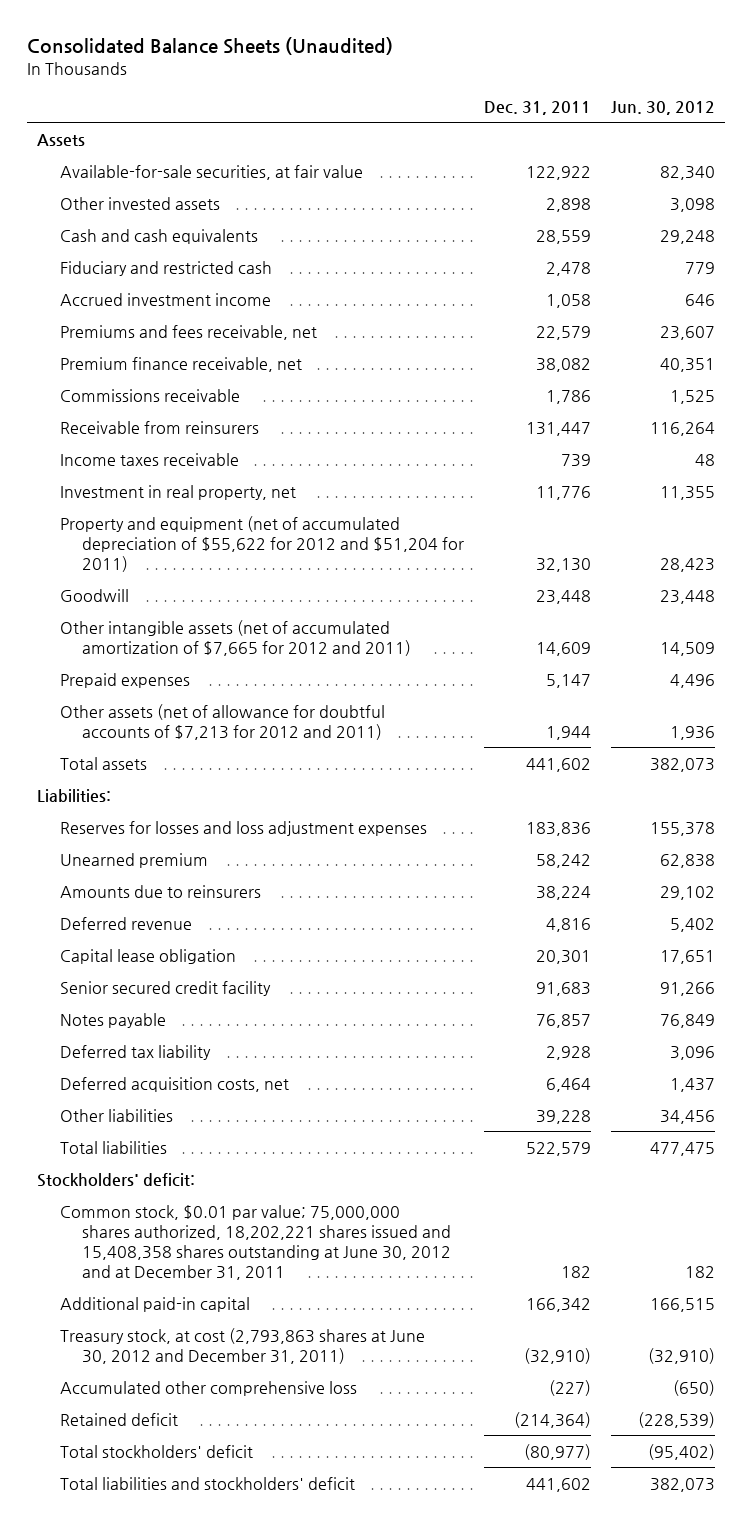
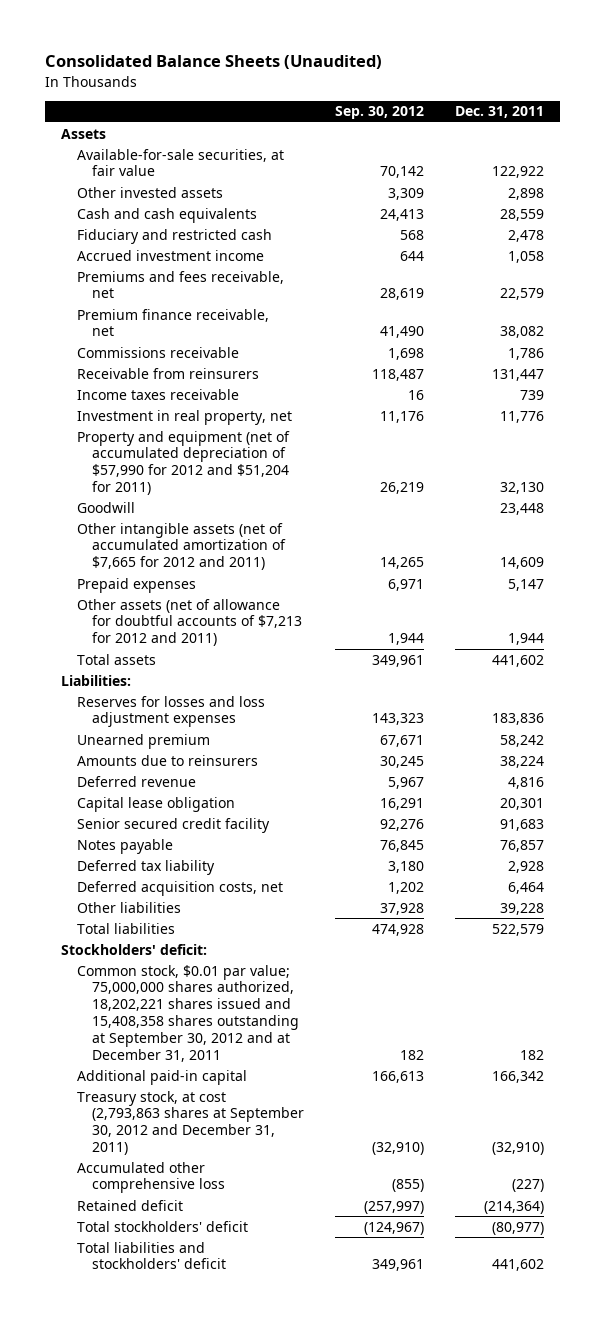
[611,100,716,115] Jun. 30, 2012 -> none
none -> [335,106,425,120] Sep. 30, 2012
[59,515,465,572] Property and equipment (net of accumulated depreciation of $55,622 for 2012 and $51,204 for 2011) -> [76,430,290,496] Property and equipment (net of accumulated depreciation of $57,990 for 2012 and $51,204 for 2011)
[59,1204,452,1280] Common stock, $0.01 par value; 75,000,000 shares authorized, 18,202,221 shares issued and 15,408,358 shares outstanding at June 30, 2012 and at December 31, 2011 -> [76,964,300,1062] Common stock, $0.01 par value; 75,000,000 shares authorized, 18,202,221 shares issued and 15,408,358 shares outstanding at September 30, 2012 and at December 31, 2011
[59,1327,425,1364] Treasury stock, at cost (2,793,863 shares at June 30, 2012 and December 31, 2011) -> [76,1090,305,1156] Treasury stock, at cost (2,793,863 shares at September 30, 2012 and December 31, 2011)

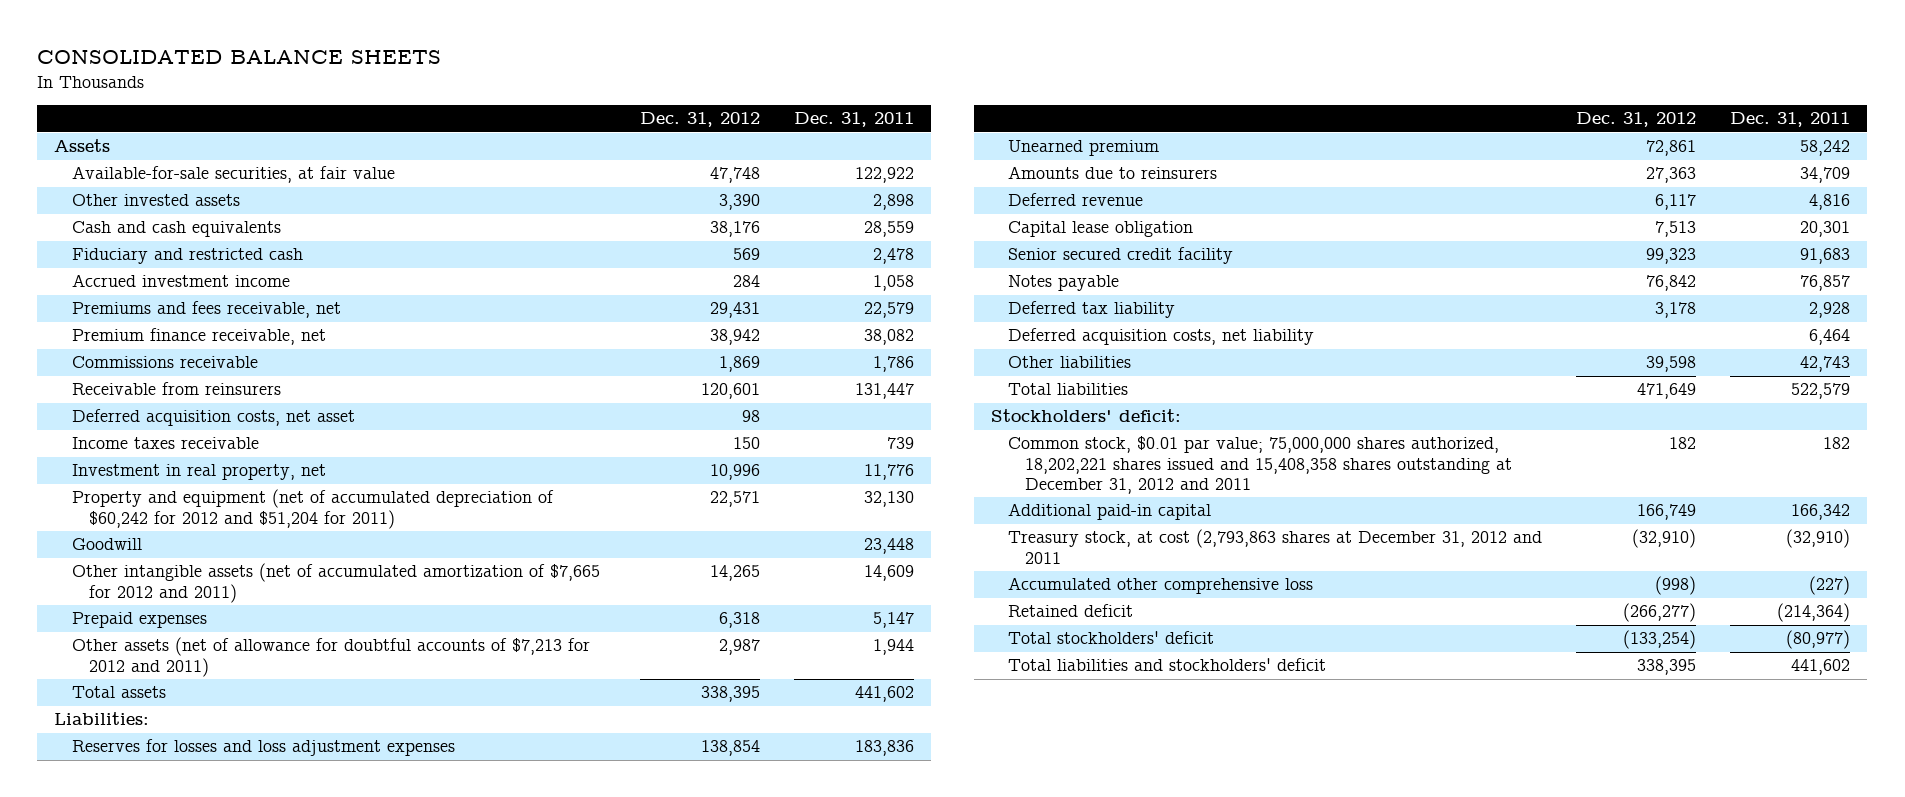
[45,55,383,70] Consolidated Balance Sheets (Unaudited) -> [37,50,442,65] CONSOLIDATED BALANCE SHEETS
[335,106,425,120] Sep. 30, 2012 -> none
none -> [639,112,760,128] Dec. 31, 2012
none -> [71,409,355,427] Deferred acquisition costs, net asset
[76,430,290,496] Property and equipment (net of accumulated depreciation of $57,990 for 2012 and $51,204 for 2011) -> [71,489,554,529] Property and equipment (net of accumulated depreciation of $60,242 for 2012 and $51,204 for 2011)
[500,755,545,768] 38,224 -> [1800,167,1851,184] 34,709
[76,880,283,896] Deferred acquisition costs, net -> [1008,328,1315,346] Deferred acquisition costs, net liability
[500,902,545,915] 39,228 -> [1800,356,1851,373] 42,743
[76,964,300,1062] Common stock, $0.01 par value; 75,000,000 shares authorized, 18,202,221 shares issued and 15,408,358 shares outstanding at September 30, 2012 and at December 31, 2011 -> [1008,436,1513,494] Common stock, $0.01 par value; 75,000,000 shares authorized, 18,202,221 shares issued and 15,408,358 shares outstanding at December 31, 2012 and 2011
[76,1090,305,1156] Treasury stock, at cost (2,793,863 shares at September 30, 2012 and December 31, 2011) -> [1008,529,1543,564] Treasury stock, at cost (2,793,863 shares at December 31, 2012 and 2011

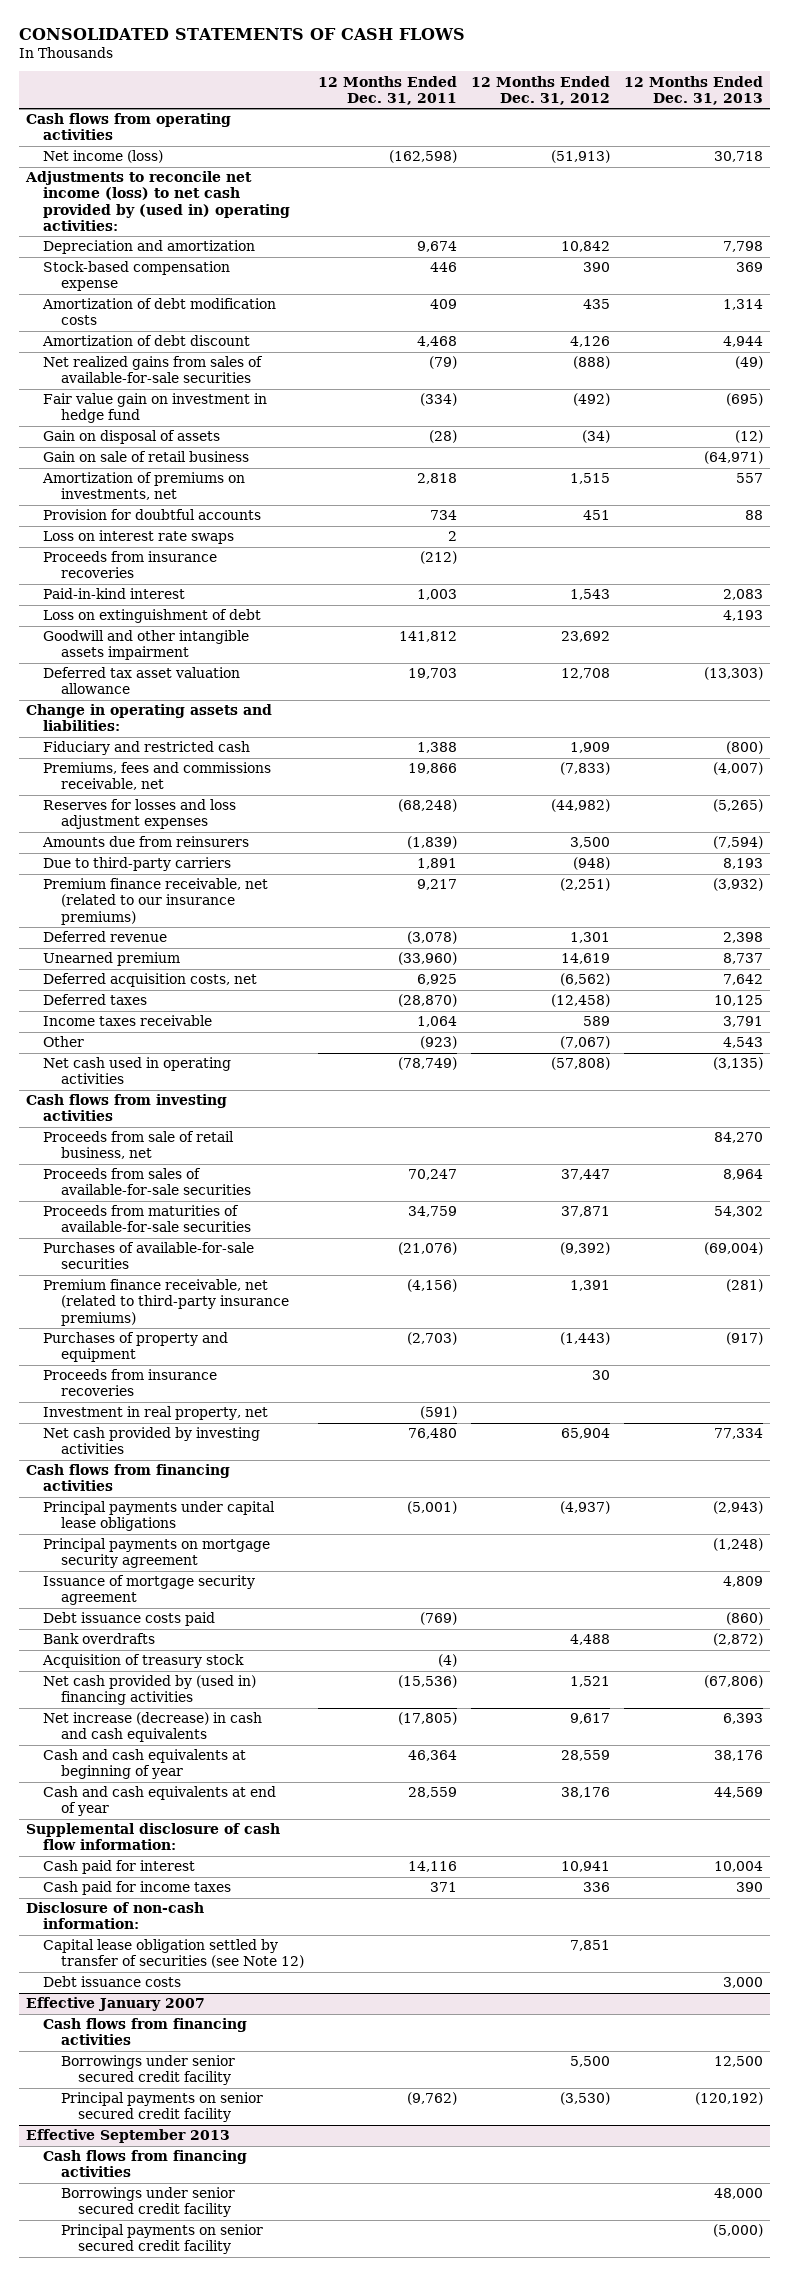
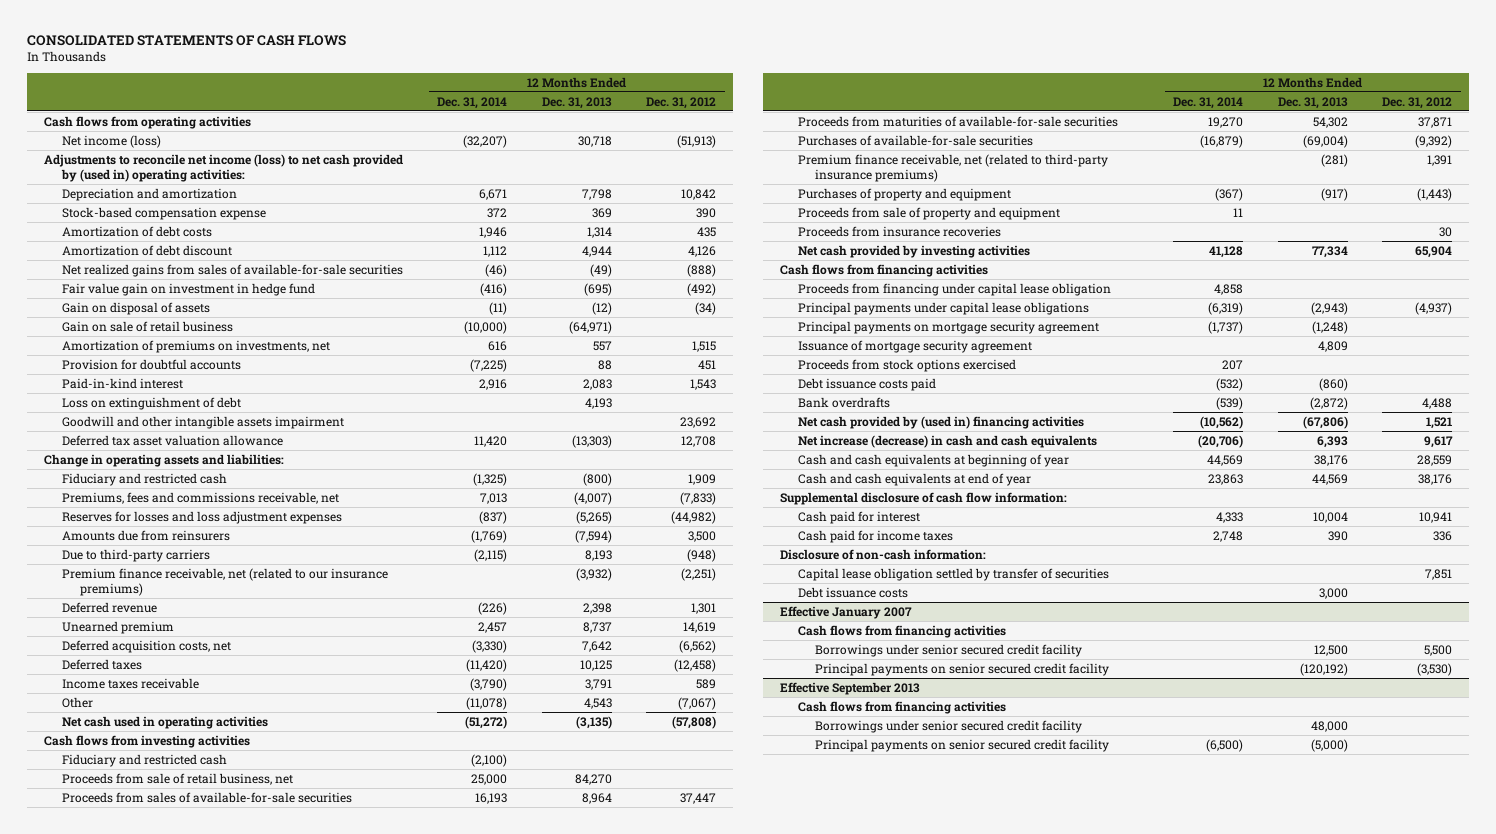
[317,75,457,105] 12 Months Ended Dec. 31, 2011 -> none
none -> [437,96,508,109] Dec. 31, 2014
[42,298,277,326] Amortization of debt modification costs -> [61,225,212,237] Amortization of debt costs
[43,530,235,545] Loss on interest rate swaps -> none
[43,551,218,579] Proceeds from insurance recoveries -> none
none -> [61,753,227,767] Fiduciary and restricted cash
none -> [797,206,1060,220] Proceeds from sale of property and equipment
[43,1406,269,1421] Investment in real property, net -> none
none -> [797,282,1111,296] Proceeds from financing under capital lease obligation
none -> [797,358,1016,372] Proceeds from stock options exercised
[42,1654,245,1669] Acquisition of treasury stock -> none
[43,1939,304,1969] Capital lease obligation settled by transfer of securities (see Note 12) -> [797,567,1109,581] Capital lease obligation settled by transfer of securities

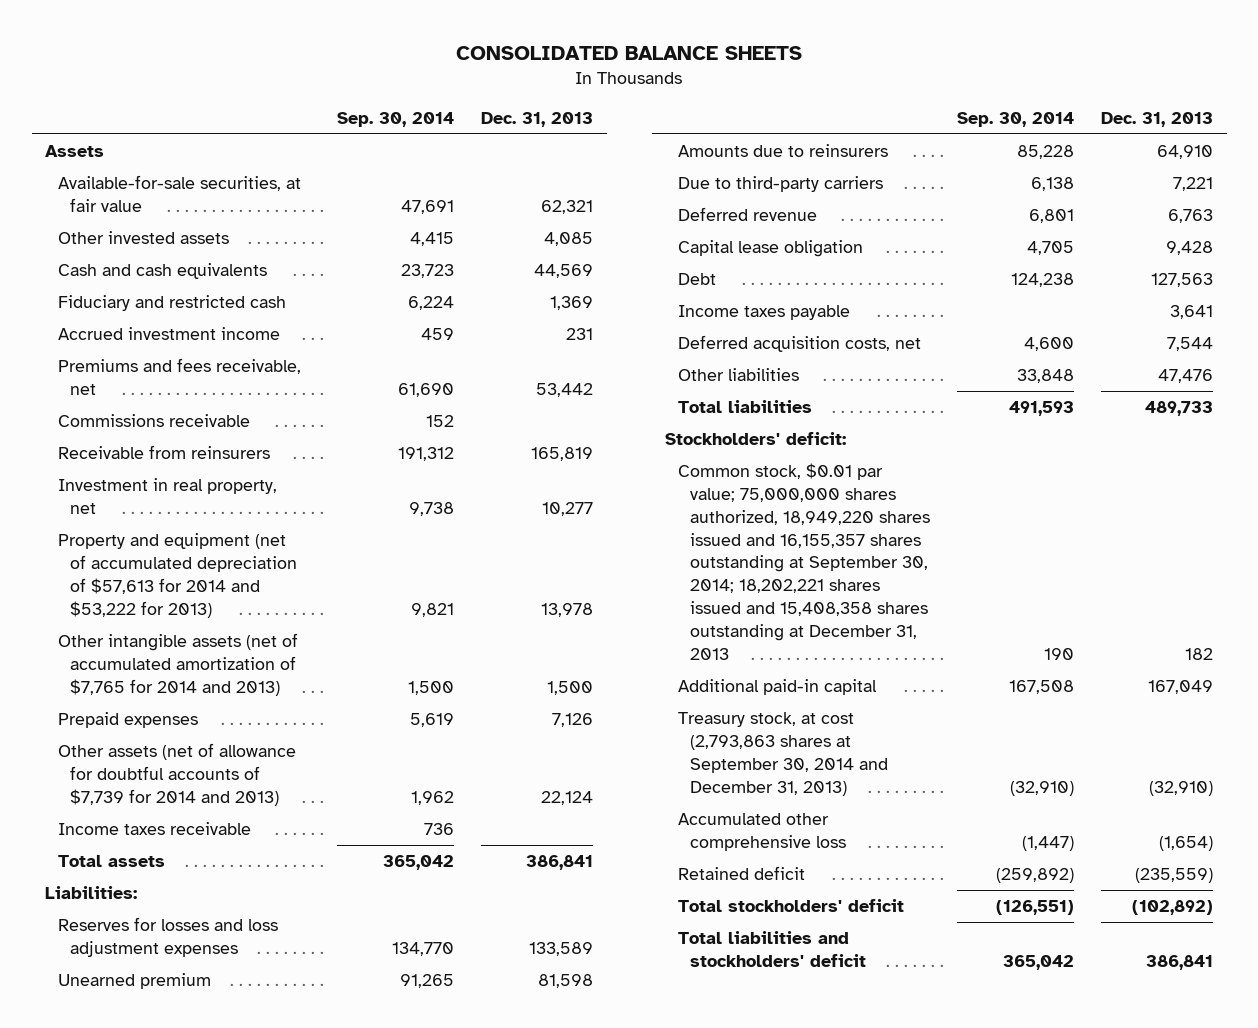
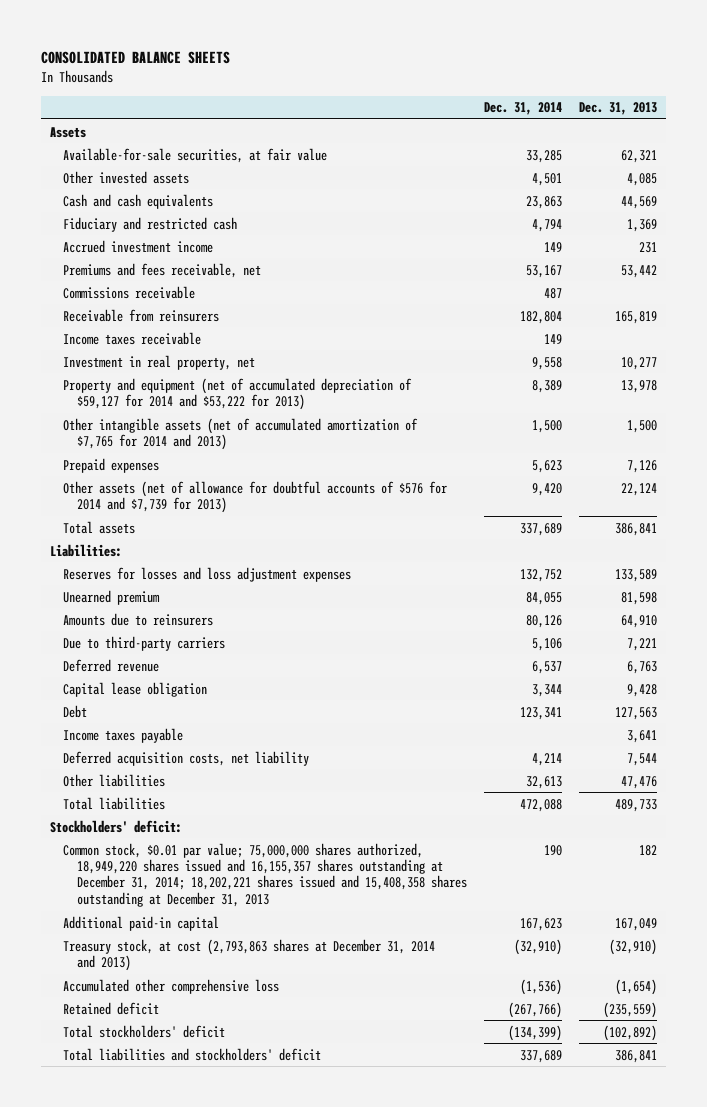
[337,111,455,127] Sep. 30, 2014 -> none
none -> [483,102,562,116] Dec. 31, 2014
[57,822,251,836] Income taxes receivable -> [63,331,202,345] Income taxes receivable
[57,533,298,618] Property and equipment (net of accumulated depreciation of $57,613 for 2014 and $53,222 for 2013) -> [63,377,413,410] Property and equipment (net of accumulated depreciation of $59,127 for 2014 and $53,222 for 2013)
[57,743,296,806] Other assets (net of allowance for doubtful accounts of $7,739 for 2014 and 2013) -> [63,480,448,513] Other assets (net of allowance for doubtful accounts of $576 for 2014 and $7,739 for 2013)
[677,335,921,353] Deferred acquisition costs, net -> [63,750,310,766] Deferred acquisition costs, net liability
[677,463,931,660] Common stock, $0.01 par value; 75,000,000 shares authorized, 18,949,220 shares issued and 16,155,357 shares outstanding at September 30, 2014; 18,202,221 shares issued and 15,408,358 shares outstanding at December 31, 2013 -> [63,842,467,907] Common stock, $0.01 par value; 75,000,000 shares authorized, 18,949,220 shares issued and 16,155,357 shares outstanding at December 31, 2014; 18,202,221 shares issued and 15,408,358 shares outstanding at December 31, 2013
[677,712,889,796] Treasury stock, at cost (2,793,863 shares at September 30, 2014 and December 31, 2013) -> [63,938,436,971] Treasury stock, at cost (2,793,863 shares at December 31, 2014 and 2013)

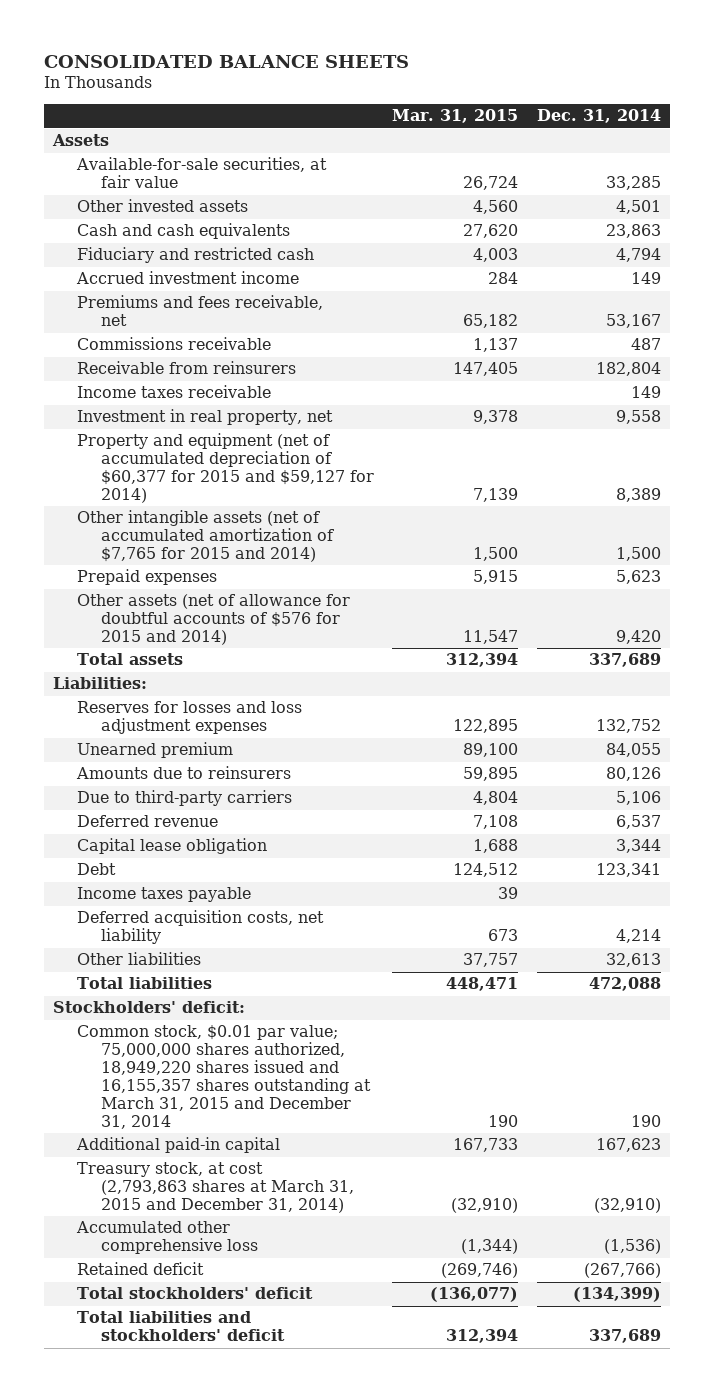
[579,102,658,116] Dec. 31, 2013 -> none
none -> [392,109,519,124] Mar. 31, 2015
[63,377,413,410] Property and equipment (net of accumulated depreciation of $59,127 for 2014 and $53,222 for 2013) -> [76,433,374,503] Property and equipment (net of accumulated depreciation of $60,377 for 2015 and $59,127 for 2014)
[63,417,419,450] Other intangible assets (net of accumulated amortization of $7,765 for 2014 and 2013) -> [76,510,334,563] Other intangible assets (net of accumulated amortization of $7,765 for 2015 and 2014)
[63,480,448,513] Other assets (net of allowance for doubtful accounts of $576 for 2014 and $7,739 for 2013) -> [76,594,350,646] Other assets (net of allowance for doubtful accounts of $576 for 2015 and 2014)
[63,842,467,907] Common stock, $0.01 par value; 75,000,000 shares authorized, 18,949,220 shares issued and 16,155,357 shares outstanding at December 31, 2014; 18,202,221 shares issued and 15,408,358 shares outstanding at December 31, 2013 -> [76,1025,371,1129] Common stock, $0.01 par value; 75,000,000 shares authorized, 18,949,220 shares issued and 16,155,357 shares outstanding at March 31, 2015 and December 31, 2014
[63,938,436,971] Treasury stock, at cost (2,793,863 shares at December 31, 2014 and 2013) -> [76,1162,354,1214] Treasury stock, at cost (2,793,863 shares at March 31, 2015 and December 31, 2014)

